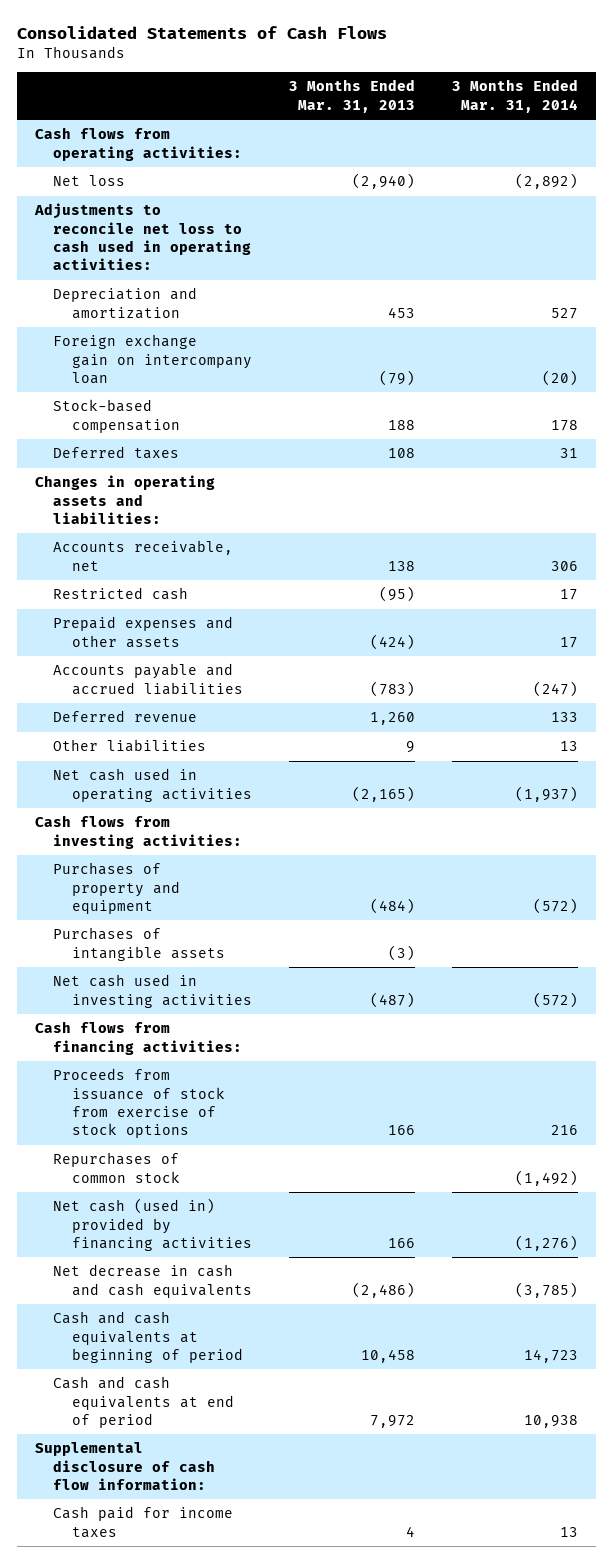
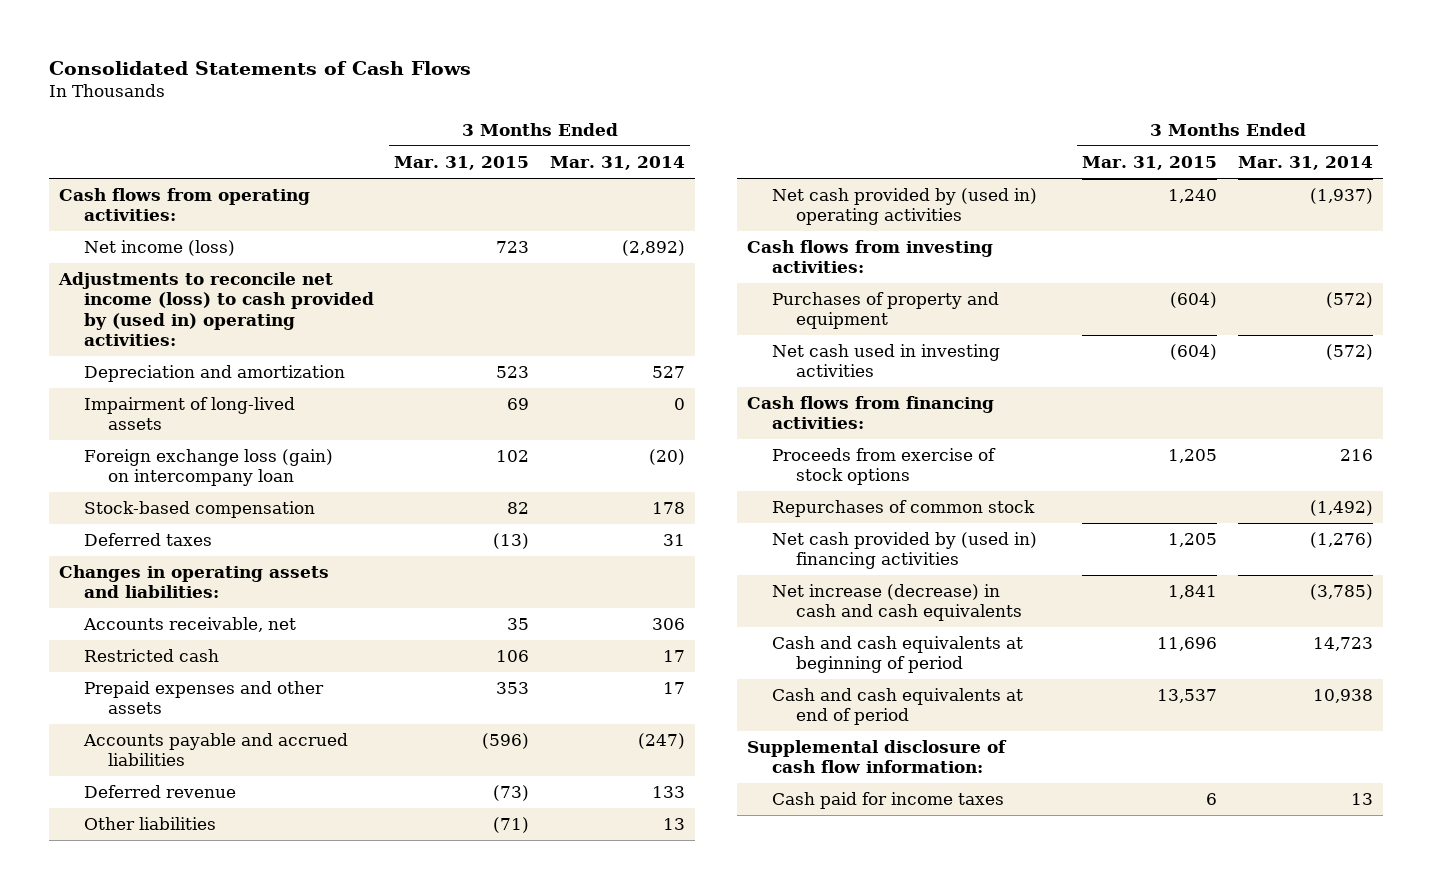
[288,79,415,113] 3 Months Ended Mar. 31, 2013 -> none
none -> [394,156,530,171] Mar. 31, 2015
[53,175,126,187] Net loss -> [83,240,235,257] Net income (loss)
[34,203,252,271] Adjustments to reconcile net loss to cash used in operating activities: -> [58,272,374,346] Adjustments to reconcile net income (loss) to cash provided by (used in) operating activities:
none -> [83,397,295,431] Impairment of long-lived assets
[53,334,252,384] Foreign exchange gain on intercompany loan -> [83,449,333,487] Foreign exchange loss (gain) on intercompany loan
[53,768,252,802] Net cash used in operating activities -> [771,188,1037,226] Net cash provided by (used in) operating activities
[53,927,225,961] Purchases of intangible assets -> none
[53,1068,225,1139] Proceeds from issuance of stock from exercise of stock options -> [771,448,996,486] Proceeds from exercise of stock options
[53,1198,252,1251] Net cash (used in) provided by financing activities -> [771,532,1037,570] Net cash provided by (used in) financing activities
[53,1264,252,1298] Net decrease in cash and cash equivalents -> [771,584,1022,622] Net increase (decrease) in cash and cash equivalents

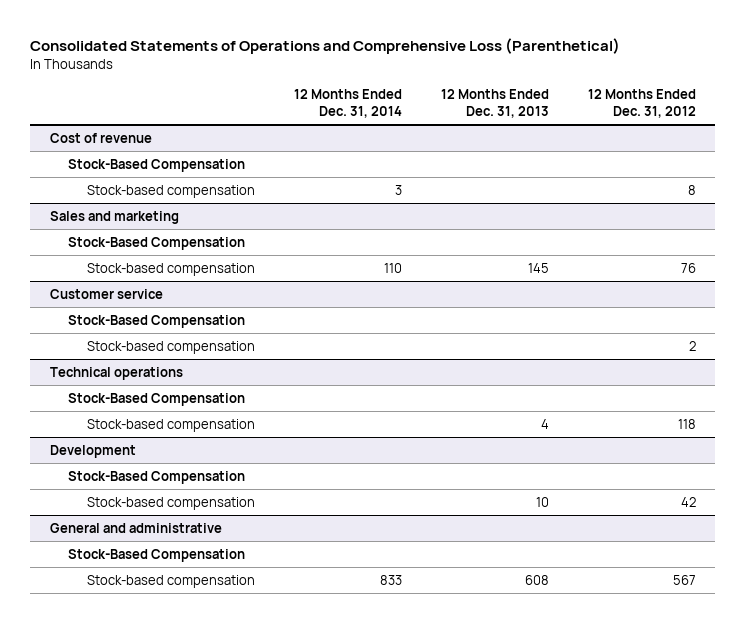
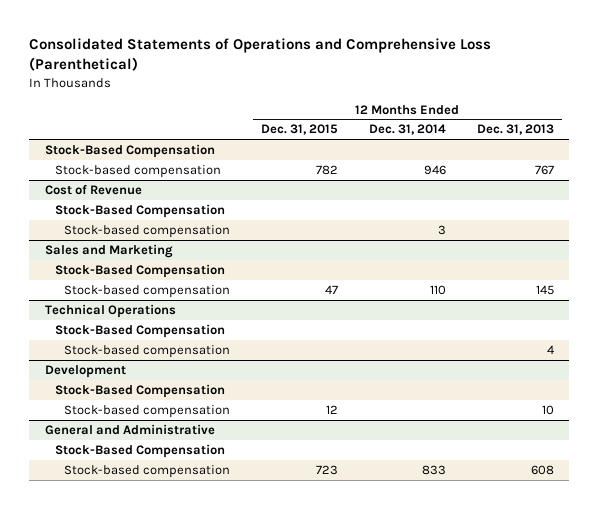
[587,89,696,119] 12 Months Ended Dec. 31, 2012 -> none
none -> [261,124,339,136] Dec. 31, 2015
[49,132,152,143] Cost of revenue -> none
none -> [54,164,221,178] Stock-based compensation
none -> [44,183,142,195] Cost of Revenue
none -> [54,203,225,218] Stock-Based Compensation
[49,210,179,224] Sales and marketing -> [44,243,173,258] Sales and Marketing
[49,288,163,299] Customer service -> none
[68,314,246,328] Stock-Based Compensation -> none
[86,340,255,354] Stock-based compensation -> none
[49,366,183,380] Technical operations -> [44,303,176,318] Technical Operations
[49,522,222,533] General and administrative -> [44,423,215,435] General and Administrative

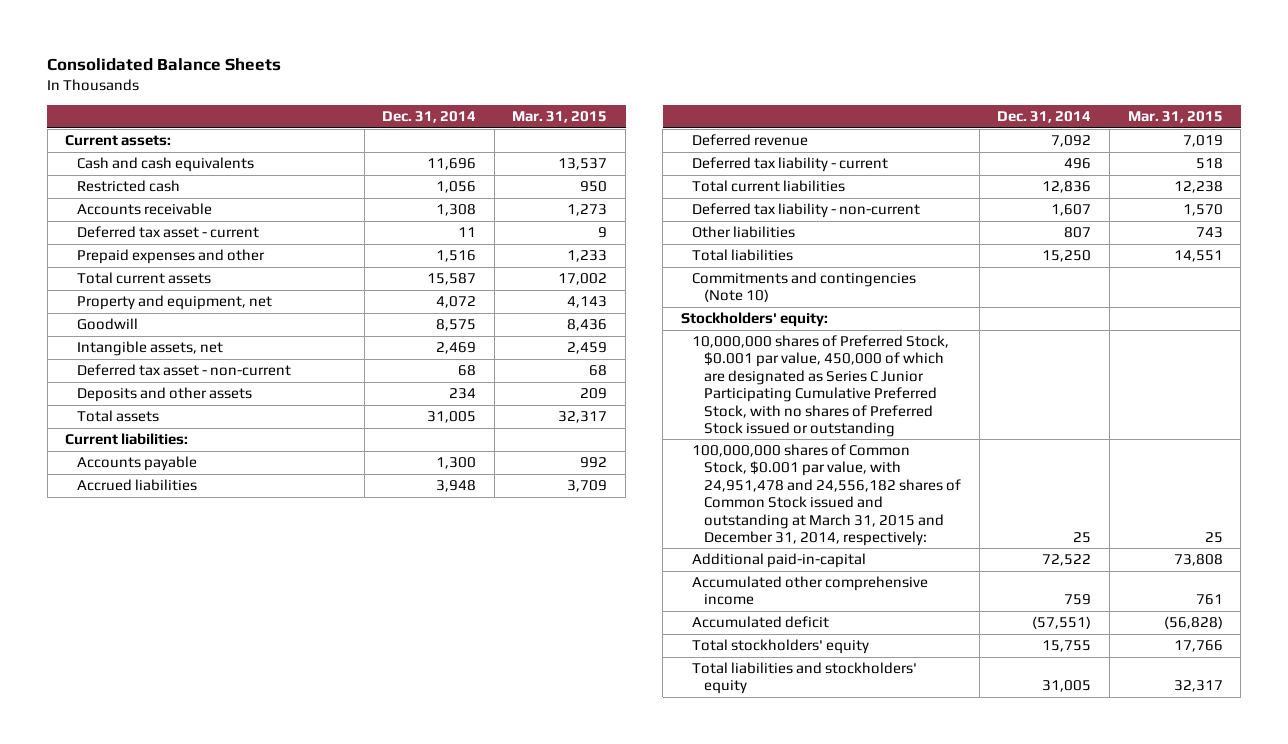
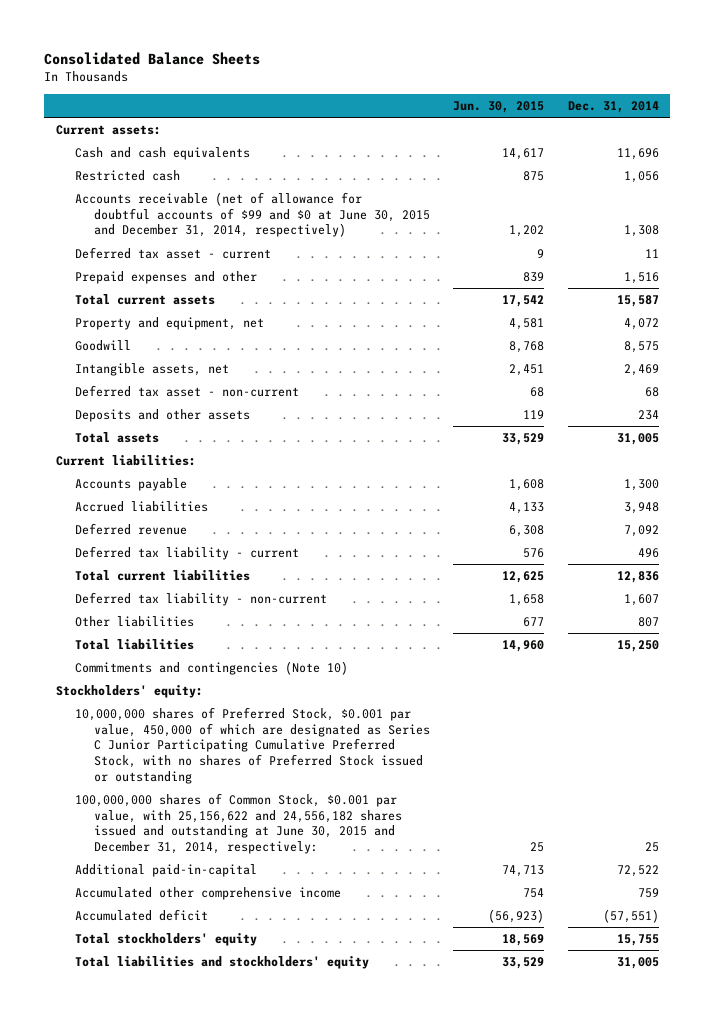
[512,111,608,124] Mar. 31, 2015 -> none
none -> [453,100,545,113] Jun. 30, 2015
[77,203,213,216] Accounts receivable -> [74,192,431,238] Accounts receivable (net of allowance for doubtful accounts of $99 and $0 at June 30, 2015 and December 31, 2014, respectively)
[692,444,962,546] 100,000,000 shares of Common Stock, $0.001 par value, with 24,951,478 and 24,556,182 shares of Common Stock issued and outstanding at March 31, 2015 and December 31, 2014, respectively: -> [74,793,403,854] 100,000,000 shares of Common Stock, $0.001 par value, with 25,156,622 and 24,556,182 shares issued and outstanding at June 30, 2015 and December 31, 2014, respectively:

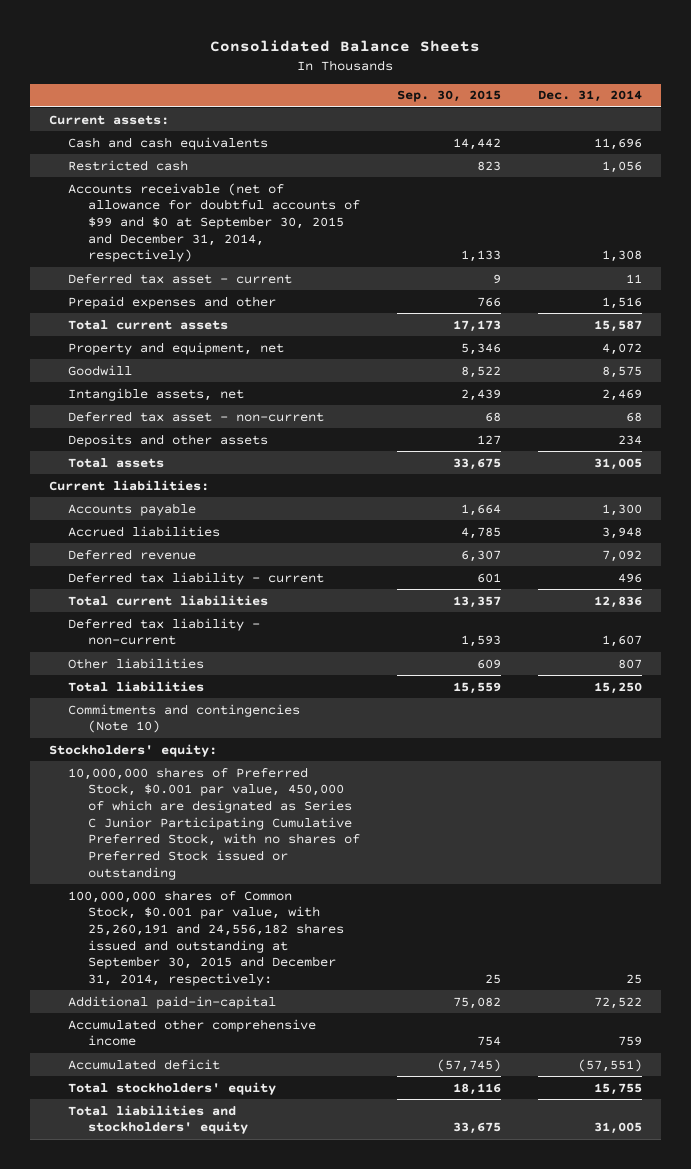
[453,100,545,113] Jun. 30, 2015 -> none
none -> [397,90,502,103] Sep. 30, 2015
[74,192,431,238] Accounts receivable (net of allowance for doubtful accounts of $99 and $0 at June 30, 2015 and December 31, 2014, respectively) -> [68,182,361,263] Accounts receivable (net of allowance for doubtful accounts of $99 and $0 at September 30, 2015 and December 31, 2014, respectively)
[74,793,403,854] 100,000,000 shares of Common Stock, $0.001 par value, with 25,156,622 and 24,556,182 shares issued and outstanding at June 30, 2015 and December 31, 2014, respectively: -> [68,889,345,986] 100,000,000 shares of Common Stock, $0.001 par value, with 25,260,191 and 24,556,182 shares issued and outstanding at September 30, 2015 and December 31, 2014, respectively:

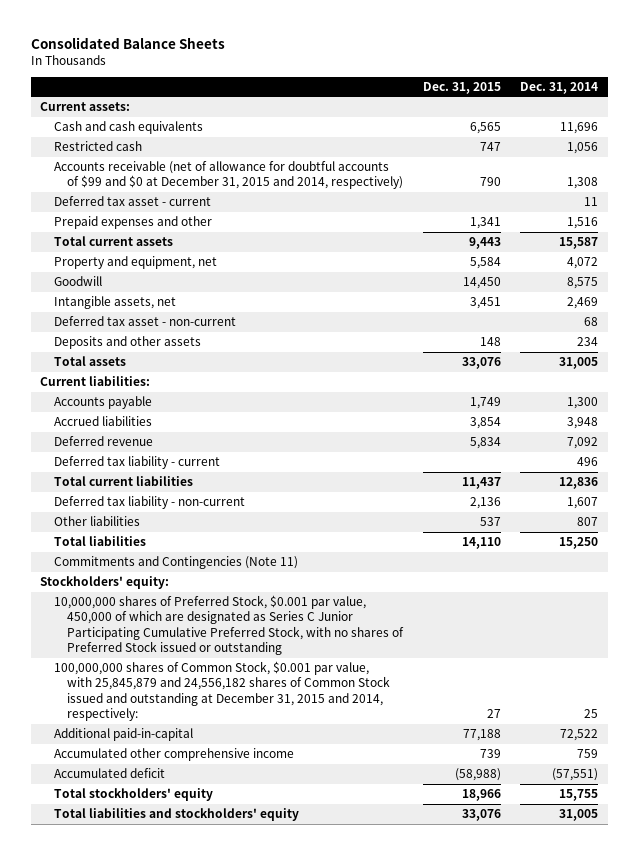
[397,90,502,103] Sep. 30, 2015 -> none
none -> [422,81,501,94] Dec. 31, 2015
[68,182,361,263] Accounts receivable (net of allowance for doubtful accounts of $99 and $0 at September 30, 2015 and December 31, 2014, respectively) -> [53,161,404,190] Accounts receivable (net of allowance for doubtful accounts of $99 and $0 at December 31, 2015 and 2014, respectively)
[68,703,301,734] Commitments and contingencies (Note 10) -> [53,556,298,570] Commitments and Contingencies (Note 11)
[68,889,345,986] 100,000,000 shares of Common Stock, $0.001 par value, with 25,260,191 and 24,556,182 shares issued and outstanding at September 30, 2015 and December 31, 2014, respectively: -> [53,661,391,722] 100,000,000 shares of Common Stock, $0.001 par value, with 25,845,879 and 24,556,182 shares of Common Stock issued and outstanding at December 31, 2015 and 2014, respectively:

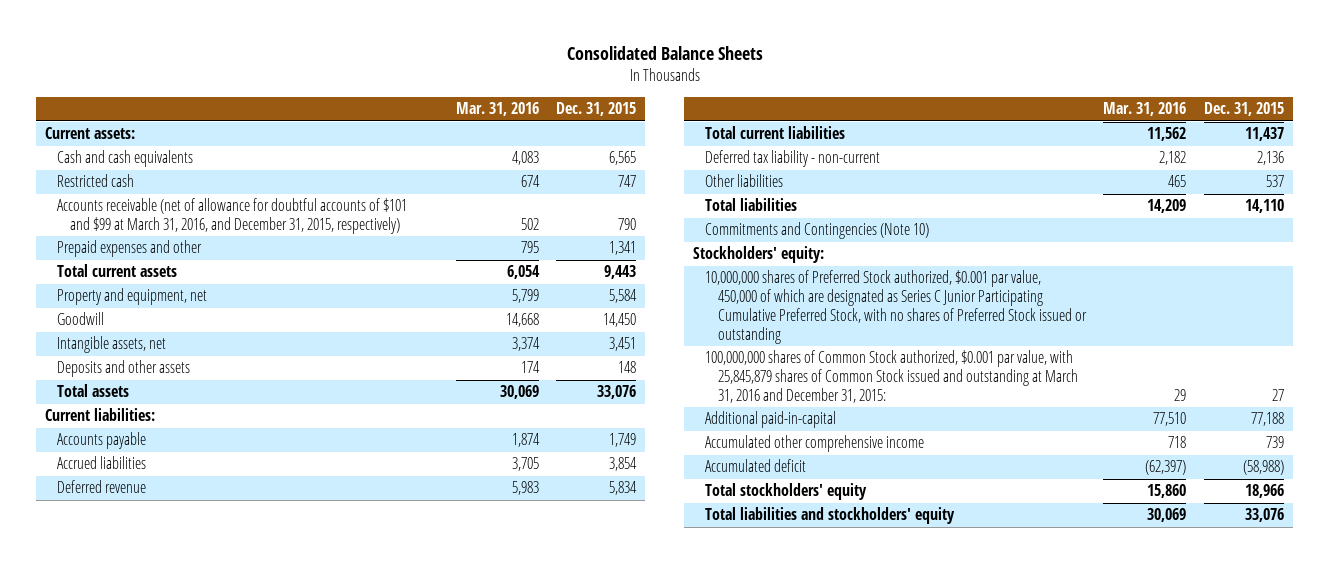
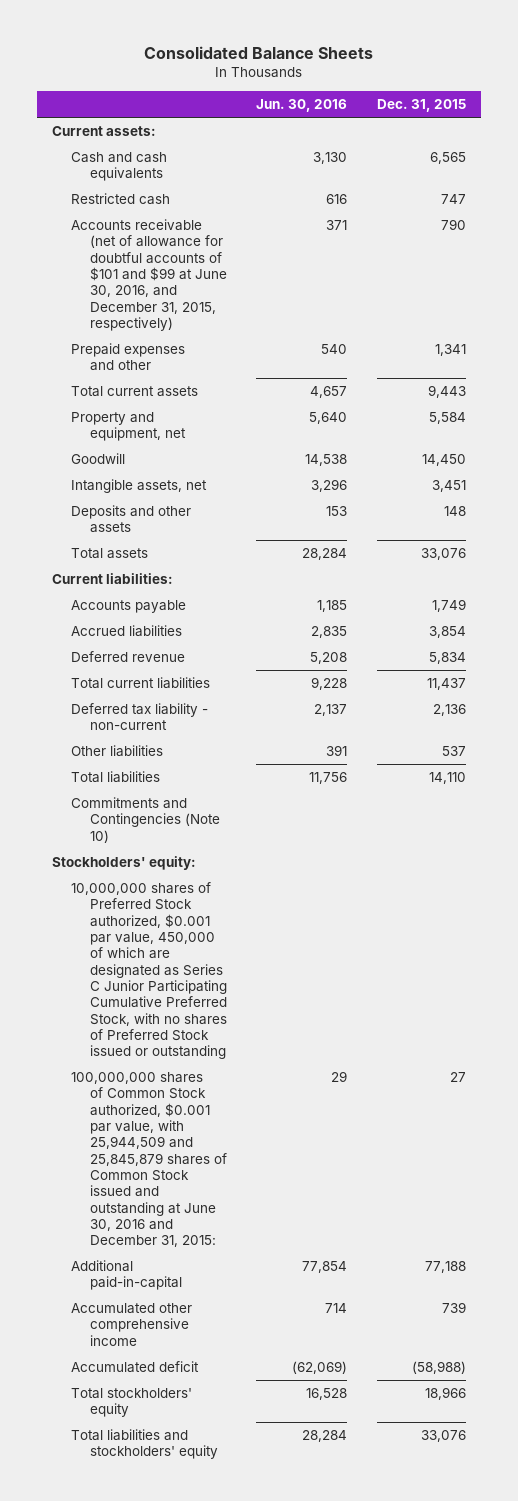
[455,102,539,117] Mar. 31, 2016 -> none
none -> [256,99,348,113] Jun. 30, 2016
[57,198,408,235] Accounts receivable (net of allowance for doubtful accounts of $101 and $99 at March 31, 2016, and December 31, 2015, respectively) -> [71,219,228,331] Accounts receivable (net of allowance for doubtful accounts of $101 and $99 at June 30, 2016, and December 31, 2015, respectively)
[705,350,1078,403] 100,000,000 shares of Common Stock authorized, $0.001 par value, with 25,845,879 shares of Common Stock issued and outstanding at March 31, 2016 and December 31, 2015: -> [71,1072,228,1248] 100,000,000 shares of Common Stock authorized, $0.001 par value, with 25,944,509 and 25,845,879 shares of Common Stock issued and outstanding at June 30, 2016 and December 31, 2015:

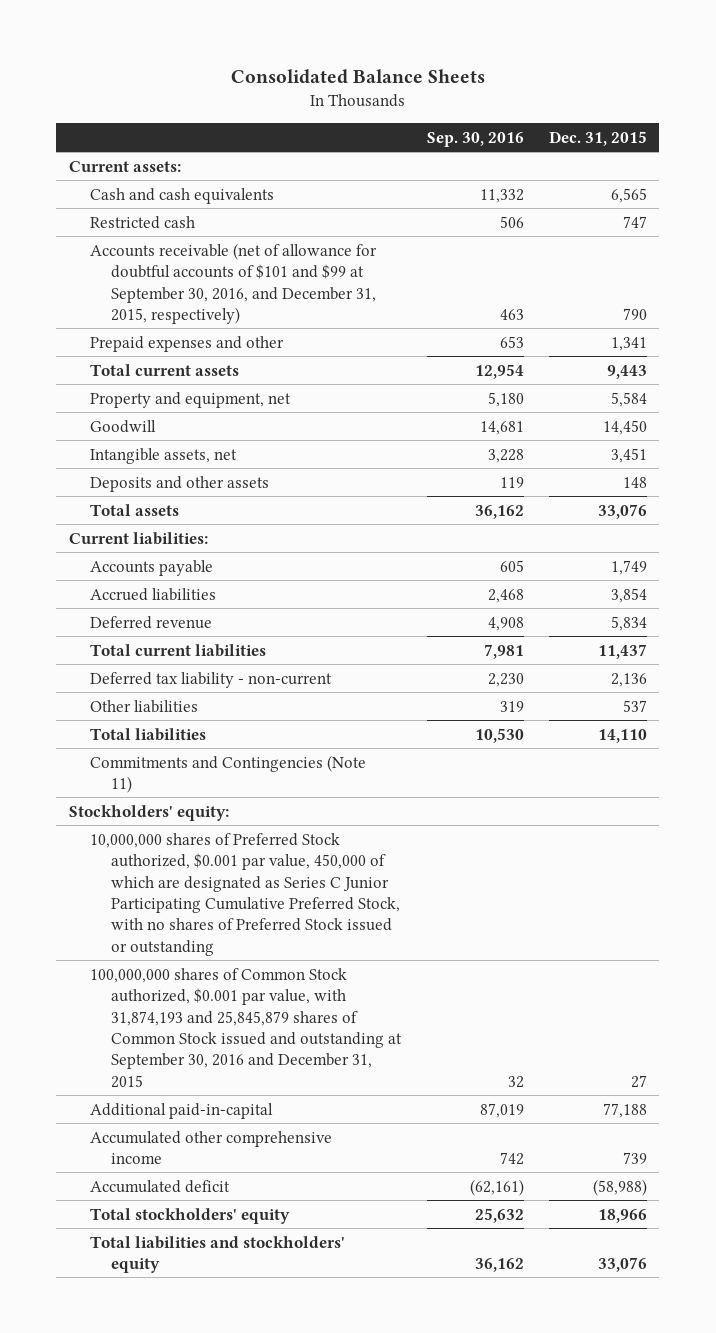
[256,99,348,113] Jun. 30, 2016 -> none
none -> [426,131,524,147] Sep. 30, 2016
[71,219,228,331] Accounts receivable (net of allowance for doubtful accounts of $101 and $99 at June 30, 2016, and December 31, 2015, respectively) -> [90,242,378,324] Accounts receivable (net of allowance for doubtful accounts of $101 and $99 at September 30, 2016, and December 31, 2015, respectively)
[71,797,221,843] Commitments and Contingencies (Note 10) -> [90,754,367,794] Commitments and Contingencies (Note 11)
[71,1072,228,1248] 100,000,000 shares of Common Stock authorized, $0.001 par value, with 25,944,509 and 25,845,879 shares of Common Stock issued and outstanding at June 30, 2016 and December 31, 2015: -> [90,967,403,1088] 100,000,000 shares of Common Stock authorized, $0.001 par value, with 31,874,193 and 25,845,879 shares of Common Stock issued and outstanding at September 30, 2016 and December 31, 2015

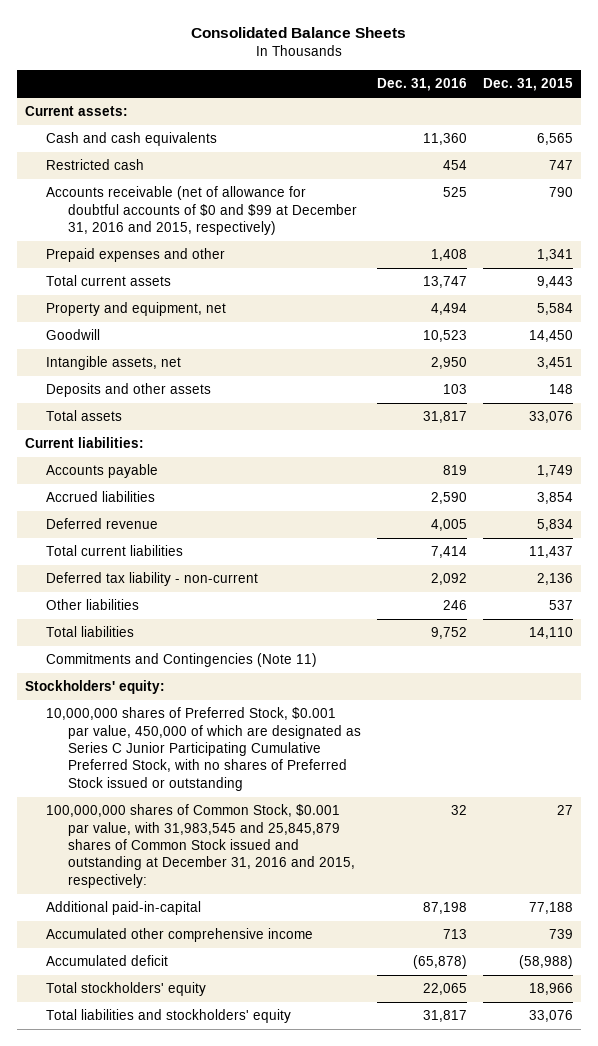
[426,131,524,147] Sep. 30, 2016 -> none
none -> [377,78,468,92] Dec. 31, 2016
[90,242,378,324] Accounts receivable (net of allowance for doubtful accounts of $101 and $99 at September 30, 2016, and December 31, 2015, respectively) -> [46,186,358,236] Accounts receivable (net of allowance for doubtful accounts of $0 and $99 at December 31, 2016 and 2015, respectively)
[90,832,401,956] 10,000,000 shares of Preferred Stock authorized, $0.001 par value, 450,000 of which are designated as Series C Junior Participating Cumulative Preferred Stock, with no shares of Preferred Stock issued or outstanding -> [46,707,362,791] 10,000,000 shares of Preferred Stock, $0.001 par value, 450,000 of which are designated as Series C Junior Participating Cumulative Preferred Stock, with no shares of Preferred Stock issued or outstanding
[90,967,403,1088] 100,000,000 shares of Common Stock authorized, $0.001 par value, with 31,874,193 and 25,845,879 shares of Common Stock issued and outstanding at September 30, 2016 and December 31, 2015 -> [46,804,356,888] 100,000,000 shares of Common Stock, $0.001 par value, with 31,983,545 and 25,845,879 shares of Common Stock issued and outstanding at December 31, 2016 and 2015, respectively:

